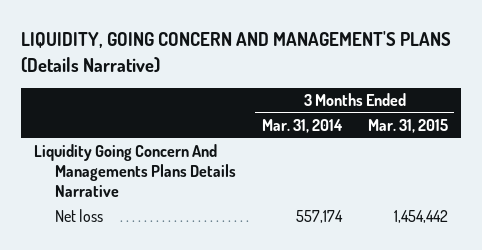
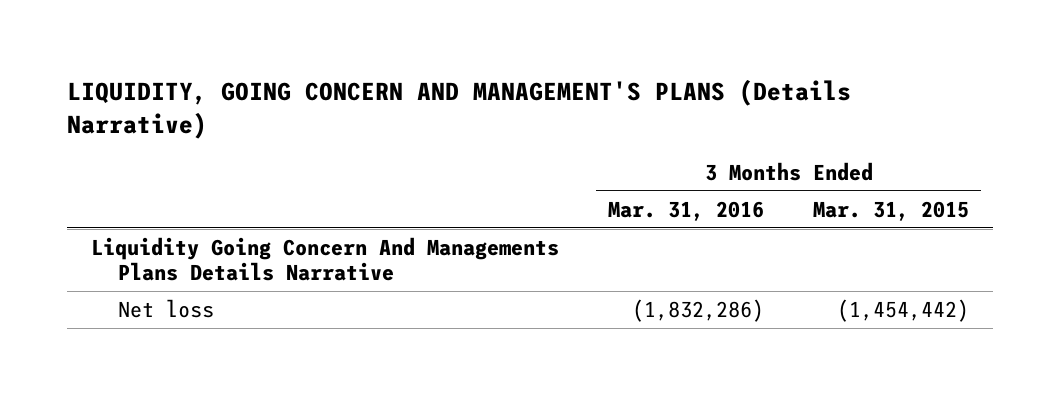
[261,119,343,134] Mar. 31, 2014 -> none
none -> [608,200,765,221] Mar. 31, 2016
[393,210,448,224] 1,454,442 -> [836,298,969,322] (1,454,442)

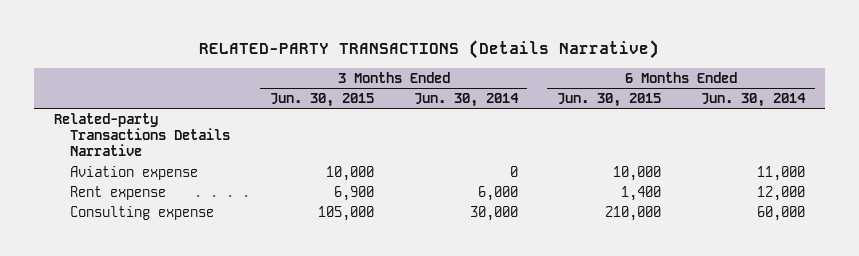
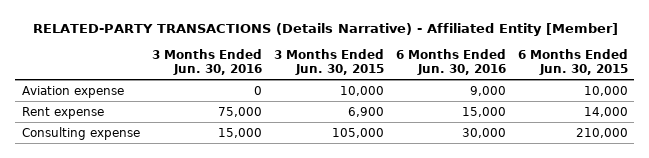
[199,40,660,60] RELATED-PARTY TRANSACTIONS (Details Narrative) -> [32,23,618,37] RELATED-PARTY TRANSACTIONS (Details Narrative) - Affiliated Entity [Member]
[413,92,519,107] Jun. 30, 2014 -> none
[701,92,807,107] Jun. 30, 2014 -> none
none -> [151,49,262,75] 3 Months Ended Jun. 30, 2016
none -> [395,49,506,75] 6 Months Ended Jun. 30, 2016
[53,112,230,157] Related-party Transactions Details Narrative -> none
[621,185,662,201] 1,400 -> [583,106,628,117] 14,000

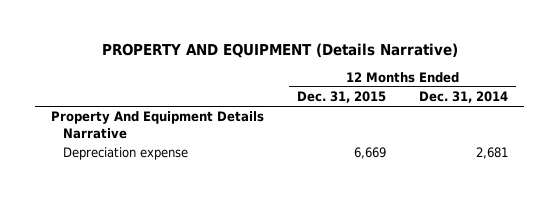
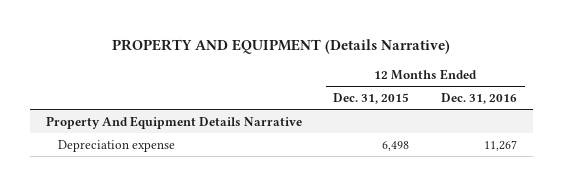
[418,91,508,104] Dec. 31, 2014 -> none
none -> [440,92,517,104] Dec. 31, 2016
[354,147,387,160] 6,669 -> [382,140,410,151] 6,498

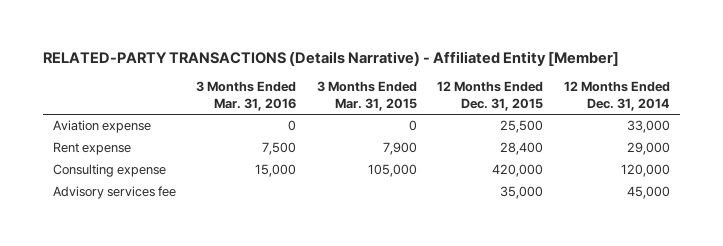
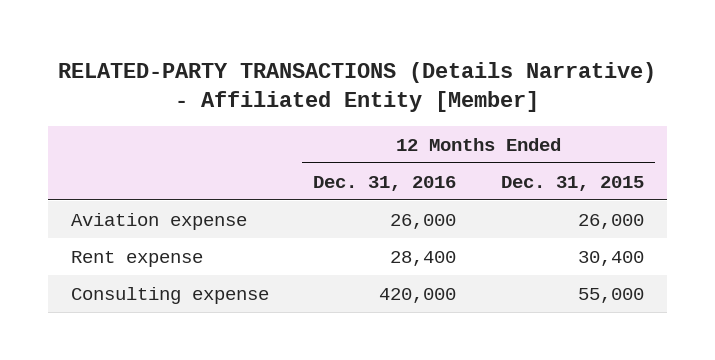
[196,81,297,111] 3 Months Ended Mar. 31, 2016 -> none
[316,81,417,111] 3 Months Ended Mar. 31, 2015 -> none
[563,81,670,111] 12 Months Ended Dec. 31, 2014 -> none
none -> [313,175,457,191] Dec. 31, 2016
[53,186,177,200] Advisory services fee -> none
[500,120,544,134] 25,500 -> [578,213,645,229] 26,000
[500,142,544,156] 28,400 -> [578,250,645,266] 30,400
[492,164,544,178] 420,000 -> [578,287,645,303] 55,000

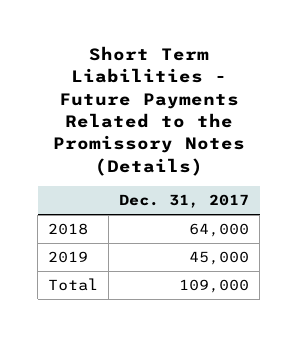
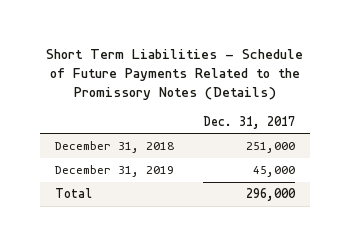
[52,46,245,176] Short Term Liabilities - Future Payments Related to the Promissory Notes (Details) -> [45,48,303,101] Short Term Liabilities - Schedule of Future Payments Related to the Promissory Notes (Details)
[48,223,89,236] 2018 -> [54,141,174,154] December 31, 2018
[189,223,250,238] 64,000 -> [246,142,296,154] 251,000
[48,251,89,264] 2019 -> [54,165,174,178] December 31, 2019
[179,279,250,294] 109,000 -> [246,188,297,202] 296,000

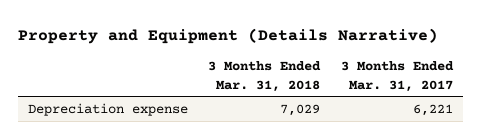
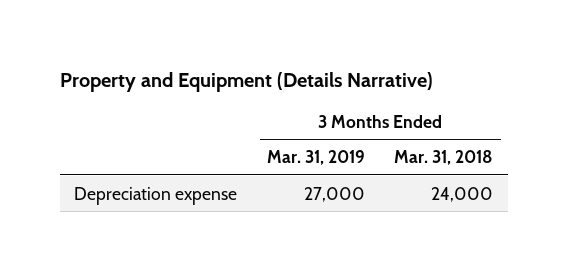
[340,61,454,92] 3 Months Ended Mar. 31, 2017 -> none
none -> [266,150,365,166] Mar. 31, 2019
[280,104,321,117] 7,029 -> [431,186,494,202] 24,000

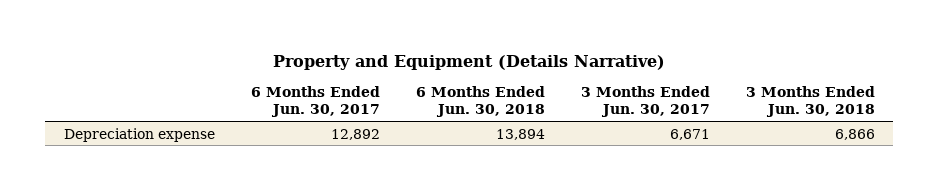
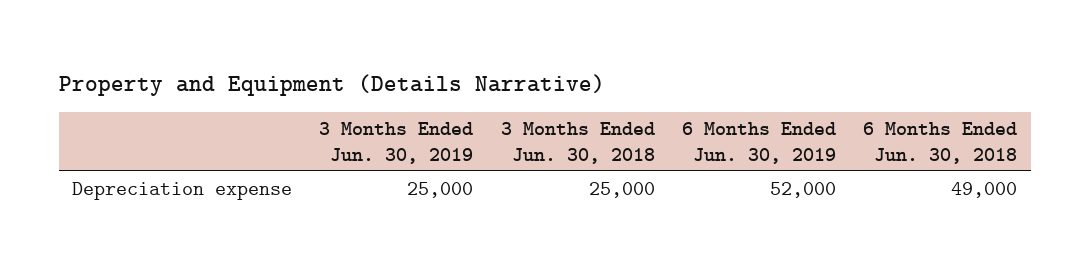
[250,86,380,118] 6 Months Ended Jun. 30, 2017 -> none
[581,86,711,118] 3 Months Ended Jun. 30, 2017 -> none
none -> [319,121,474,164] 3 Months Ended Jun. 30, 2019
none -> [681,121,836,164] 6 Months Ended Jun. 30, 2019
[495,128,545,140] 13,894 -> [950,181,1017,198] 49,000
[835,128,876,140] 6,866 -> [588,181,655,198] 25,000

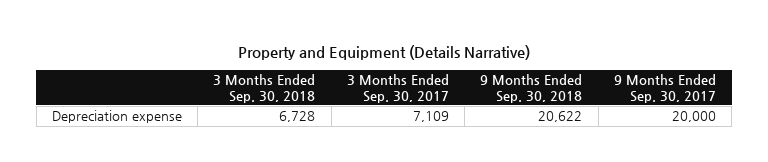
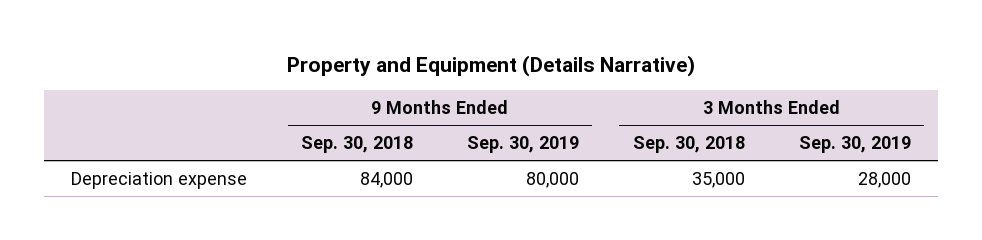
[346,74,449,103] 3 Months Ended Sep. 30, 2017 -> none
[614,74,717,103] 9 Months Ended Sep. 30, 2017 -> none
none -> [466,136,579,154] Sep. 30, 2019
none -> [798,136,911,154] Sep. 30, 2019
[279,111,316,123] 6,728 -> [691,171,745,188] 35,000
[538,111,583,123] 20,622 -> [360,171,414,188] 84,000

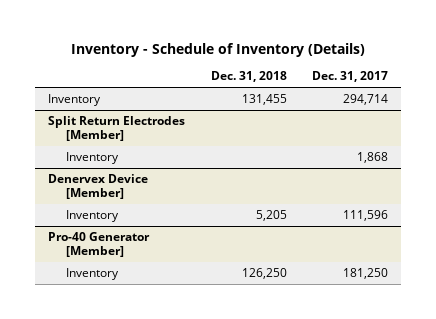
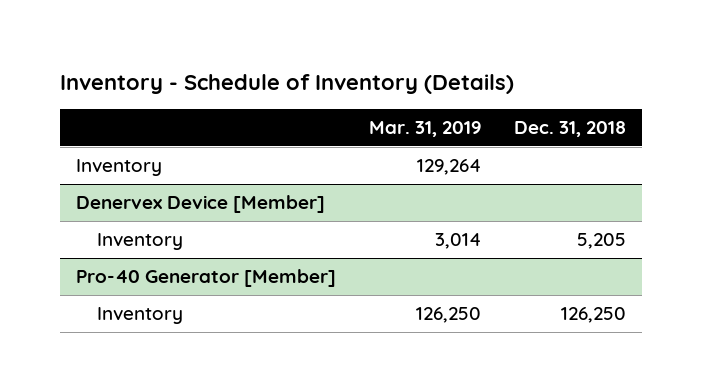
[312,71,389,83] Dec. 31, 2017 -> none
none -> [368,120,481,137] Mar. 31, 2019
[48,93,102,106] Inventory -> none
[48,115,186,142] Split Return Electrodes [Member] -> none

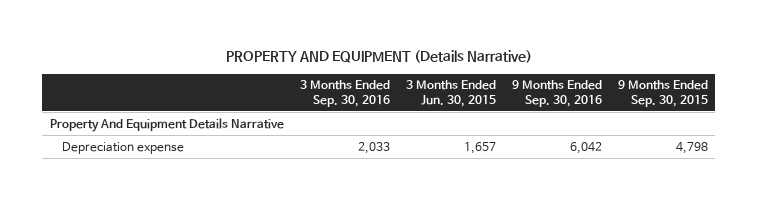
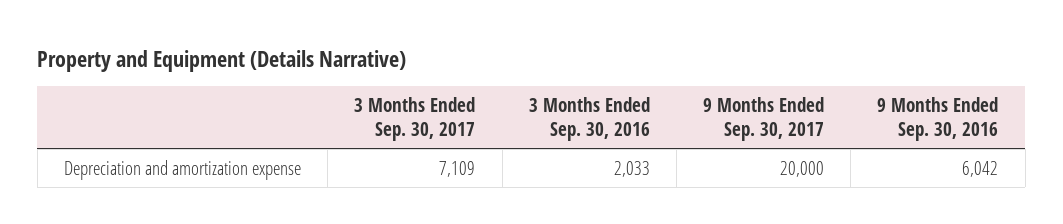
[225,50,532,64] PROPERTY AND EQUIPMENT (Details Narrative) -> [37,50,407,73] Property and Equipment (Details Narrative)
[405,80,496,107] 3 Months Ended Jun. 30, 2015 -> none
[617,80,708,107] 9 Months Ended Sep. 30, 2015 -> none
none -> [354,97,476,141] 3 Months Ended Sep. 30, 2017
none -> [703,97,825,141] 9 Months Ended Sep. 30, 2017
[50,117,285,132] Property And Equipment Details Narrative -> none
[62,141,185,154] Depreciation expense -> [64,159,302,180] Depreciation and amortization expense

